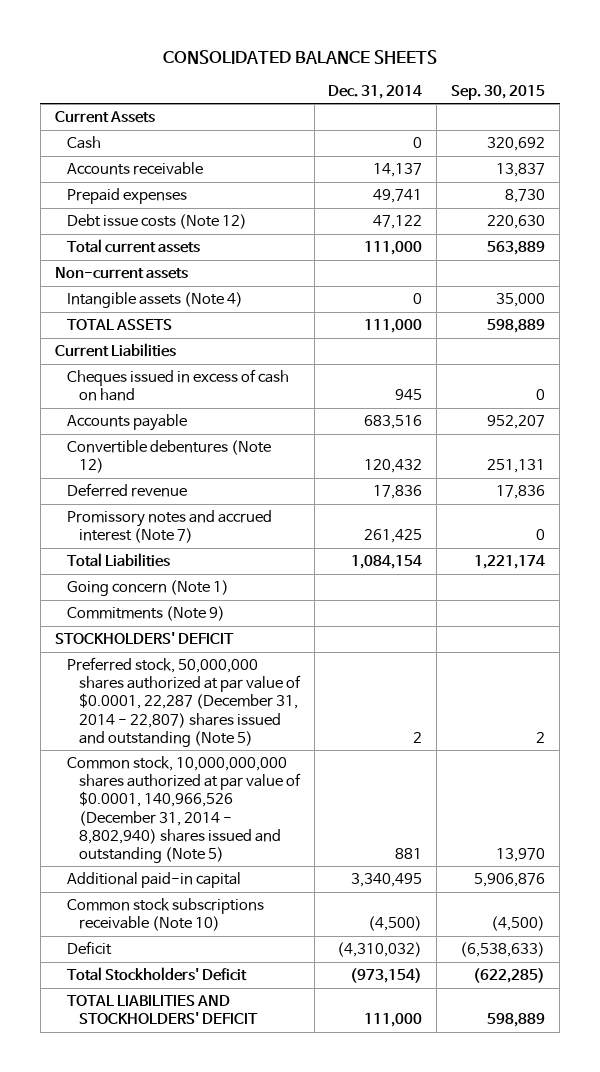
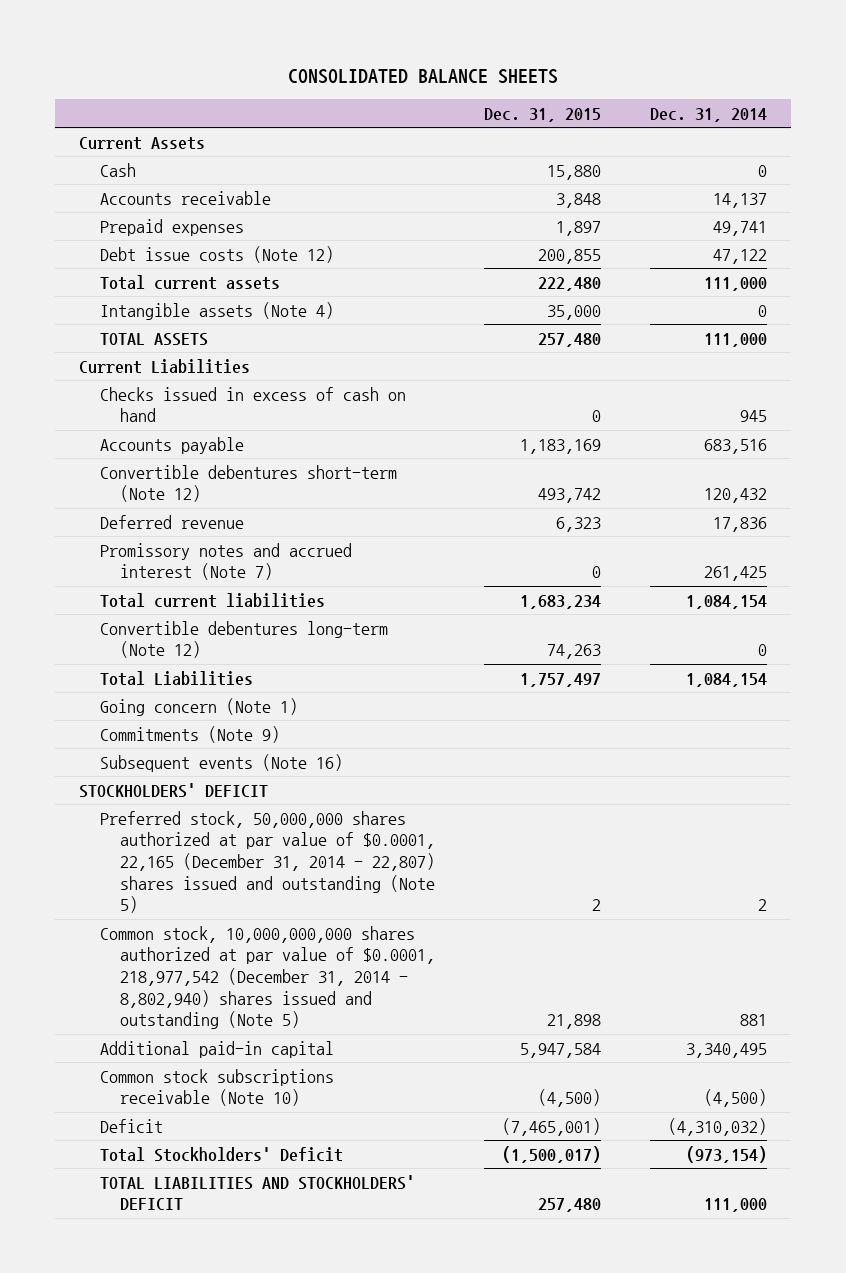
[451,84,546,100] Sep. 30, 2015 -> none
none -> [484,107,602,122] Dec. 31, 2015
[54,267,188,280] Non-current assets -> none
[66,369,289,402] Cheques issued in excess of cash on hand -> [99,386,406,423] Checks issued in excess of cash on hand
[66,440,271,474] Convertible debentures (Note 12) -> [99,464,397,503] Convertible debentures short-term (Note 12)
none -> [99,592,325,608] Total current liabilities
none -> [99,620,388,659] Convertible debentures long-term (Note 12)
none -> [99,753,343,772] Subsequent events (Note 16)
[66,657,301,747] Preferred stock, 50,000,000 shares authorized at par value of $0.0001, 22,287 (December 31, 2014 - 22,807) shares issued and outstanding (Note 5) -> [99,810,436,914] Preferred stock, 50,000,000 shares authorized at par value of $0.0001, 22,165 (December 31, 2014 - 22,807) shares issued and outstanding (Note 5)
[66,756,301,863] Common stock, 10,000,000,000 shares authorized at par value of $0.0001, 140,966,526 (December 31, 2014 - 8,802,940) shares issued and outstanding (Note 5) -> [99,925,436,1030] Common stock, 10,000,000,000 shares authorized at par value of $0.0001, 218,977,542 (December 31, 2014 - 8,802,940) shares issued and outstanding (Note 5)

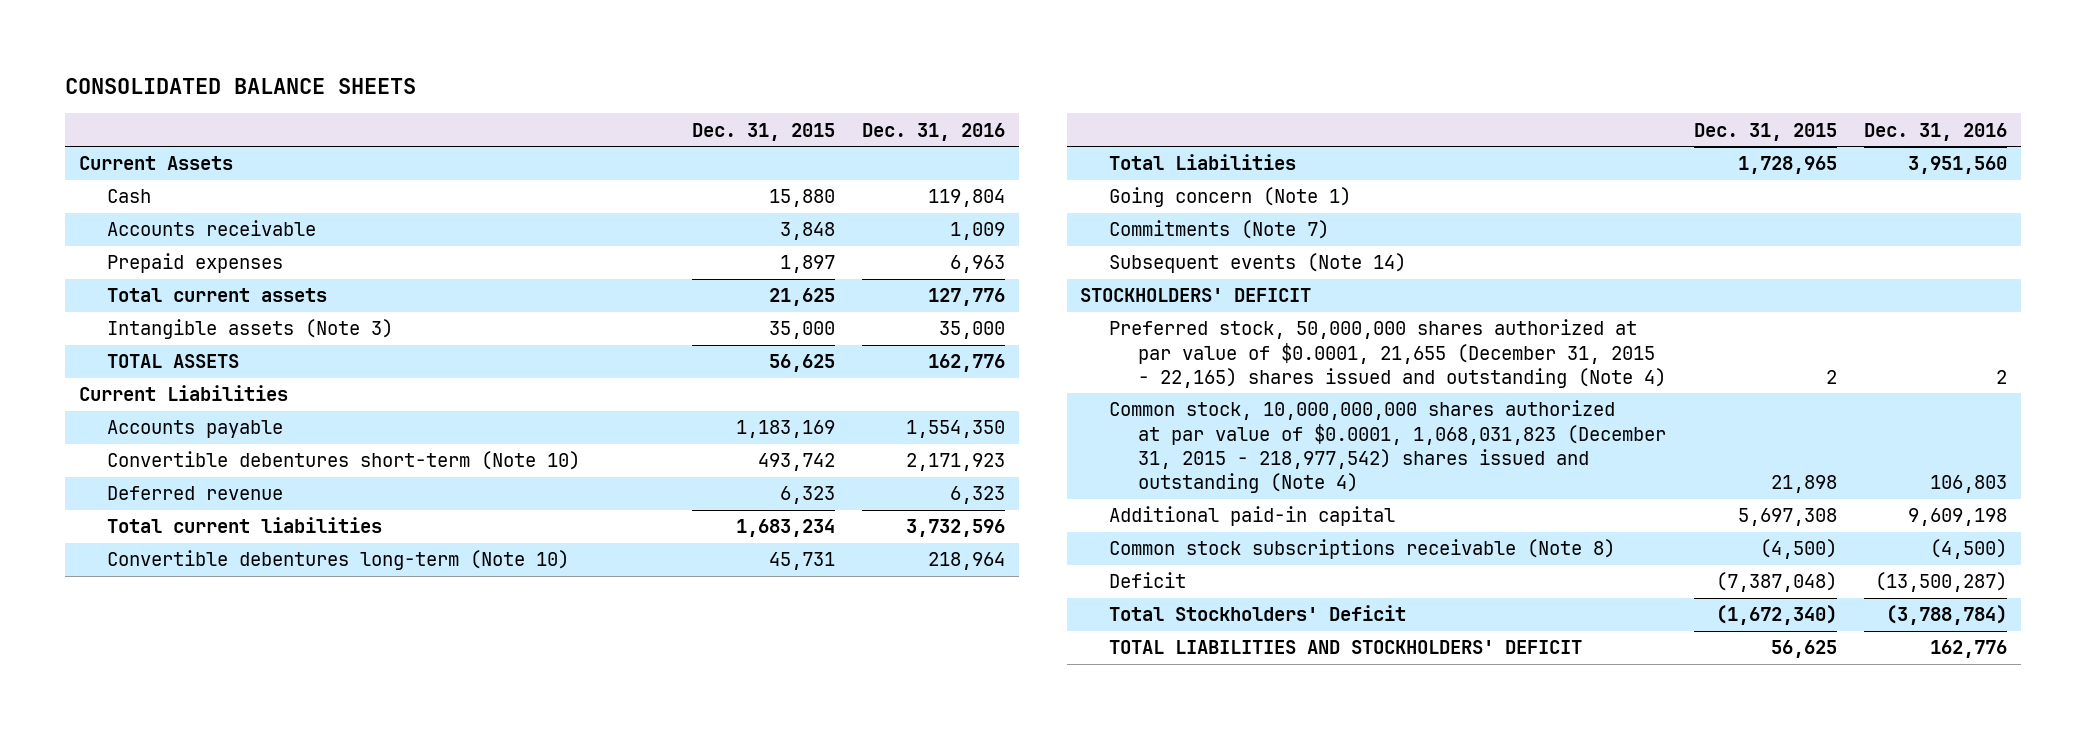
[650,107,768,122] Dec. 31, 2014 -> none
none -> [862,122,1006,141] Dec. 31, 2016
[99,245,334,263] Debt issue costs (Note 12) -> none
[538,276,602,291] 222,480 -> [768,288,835,307] 21,625
[99,301,334,320] Intangible assets (Note 4) -> [107,319,394,340] Intangible assets (Note 3)
[538,332,602,347] 257,480 -> [768,354,835,373] 56,625
[99,386,406,423] Checks issued in excess of cash on hand -> none
[99,464,397,503] Convertible debentures short-term (Note 12) -> [107,451,581,471] Convertible debentures short-term (Note 10)
[99,542,352,581] Promissory notes and accrued interest (Note 7) -> none
[99,620,388,659] Convertible debentures long-term (Note 12) -> [107,550,570,571] Convertible debentures long-term (Note 10)
[547,644,602,660] 74,263 -> [768,552,835,571] 45,731
[520,672,602,687] 1,757,497 -> [1737,156,1837,175] 1,728,965
[99,725,280,743] Commitments (Note 9) -> [1109,220,1330,240] Commitments (Note 7)
[99,753,343,772] Subsequent events (Note 16) -> [1109,253,1407,274] Subsequent events (Note 14)
[99,810,436,914] Preferred stock, 50,000,000 shares authorized at par value of $0.0001, 22,165 (December 31, 2014 - 22,807) shares issued and outstanding (Note 5) -> [1109,319,1667,388] Preferred stock, 50,000,000 shares authorized at par value of $0.0001, 21,655 (December 31, 2015 - 22,165) shares issued and outstanding (Note 4)
[99,925,436,1030] Common stock, 10,000,000,000 shares authorized at par value of $0.0001, 218,977,542 (December 31, 2014 - 8,802,940) shares issued and outstanding (Note 5) -> [1109,400,1667,494] Common stock, 10,000,000,000 shares authorized at par value of $0.0001, 1,068,031,823 (December 31, 2015 - 218,977,542) shares issued and outstanding (Note 4)
[520,1042,602,1058] 5,947,584 -> [1737,508,1837,527] 5,697,308
[99,1068,334,1107] Common stock subscriptions receivable (Note 10) -> [1109,539,1616,560] Common stock subscriptions receivable (Note 8)
[502,1117,602,1136] (7,465,001) -> [1715,572,1837,593] (7,387,048)
[502,1145,602,1163] (1,500,017) -> [1715,605,1837,626] (1,672,340)
[538,1198,602,1213] 257,480 -> [1770,640,1837,659] 56,625

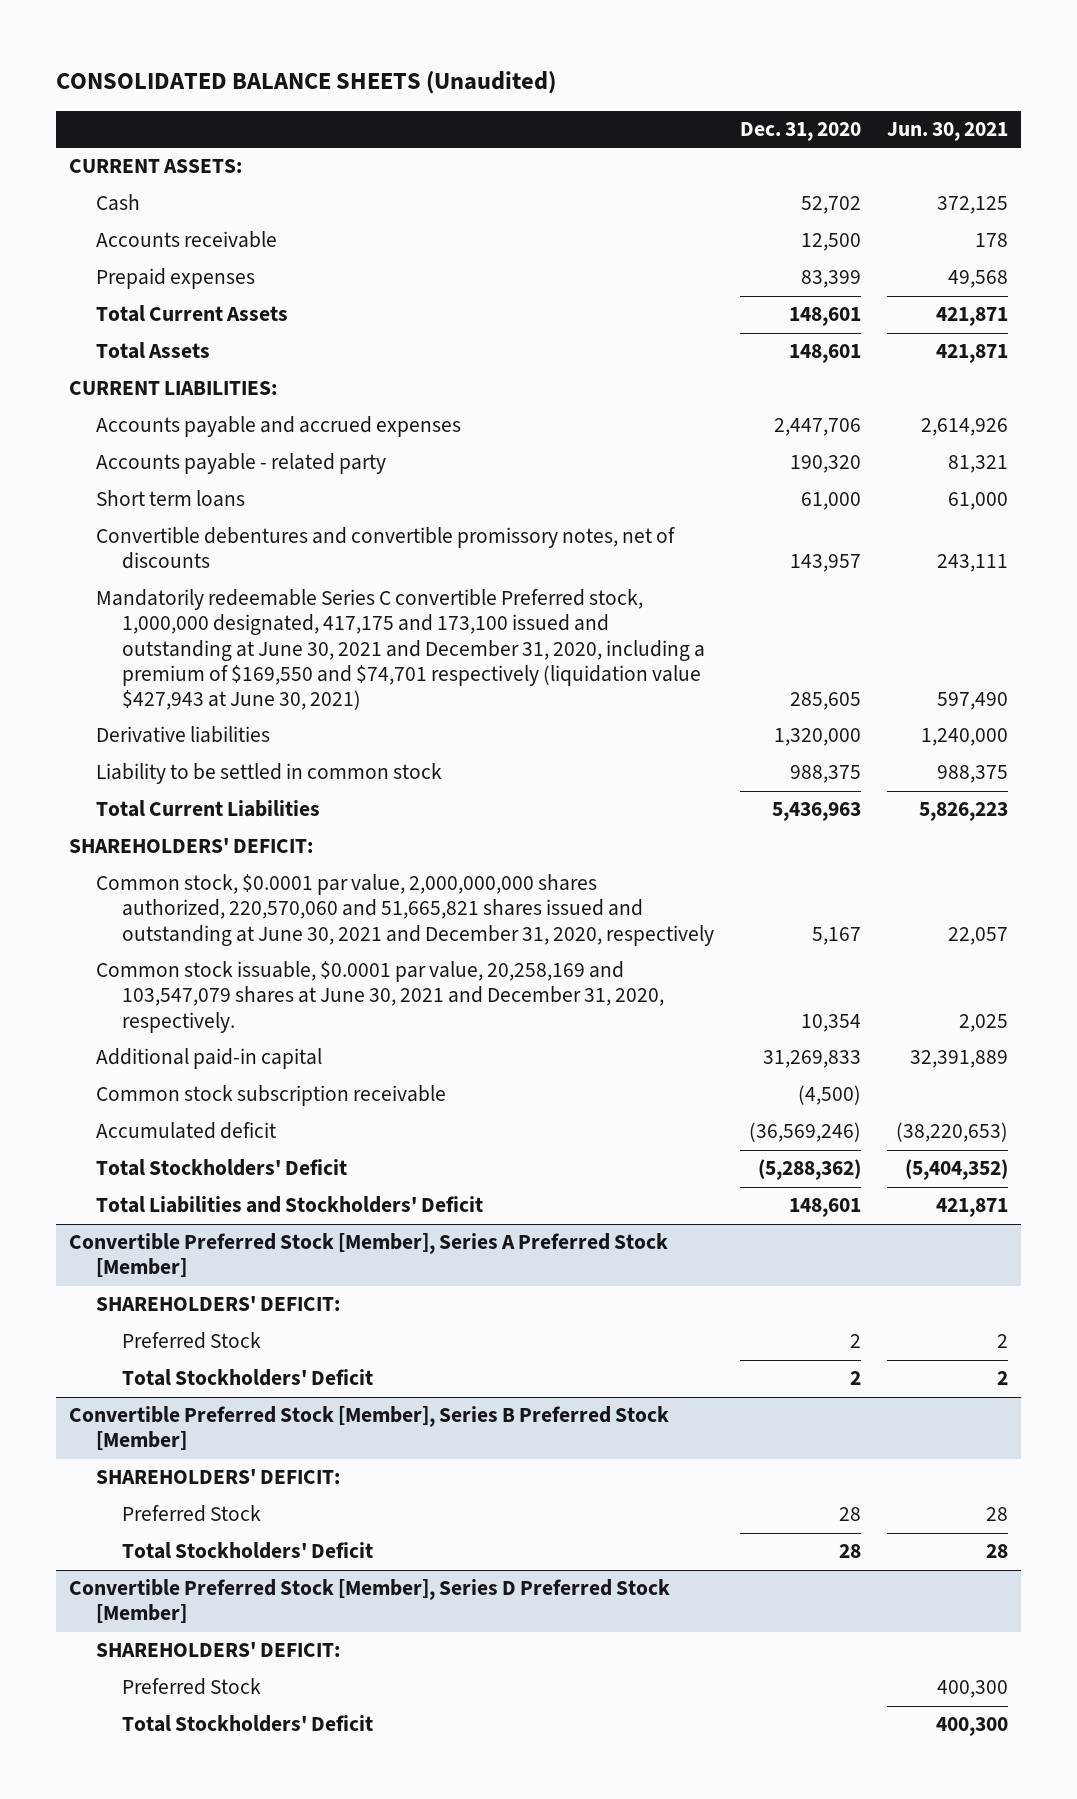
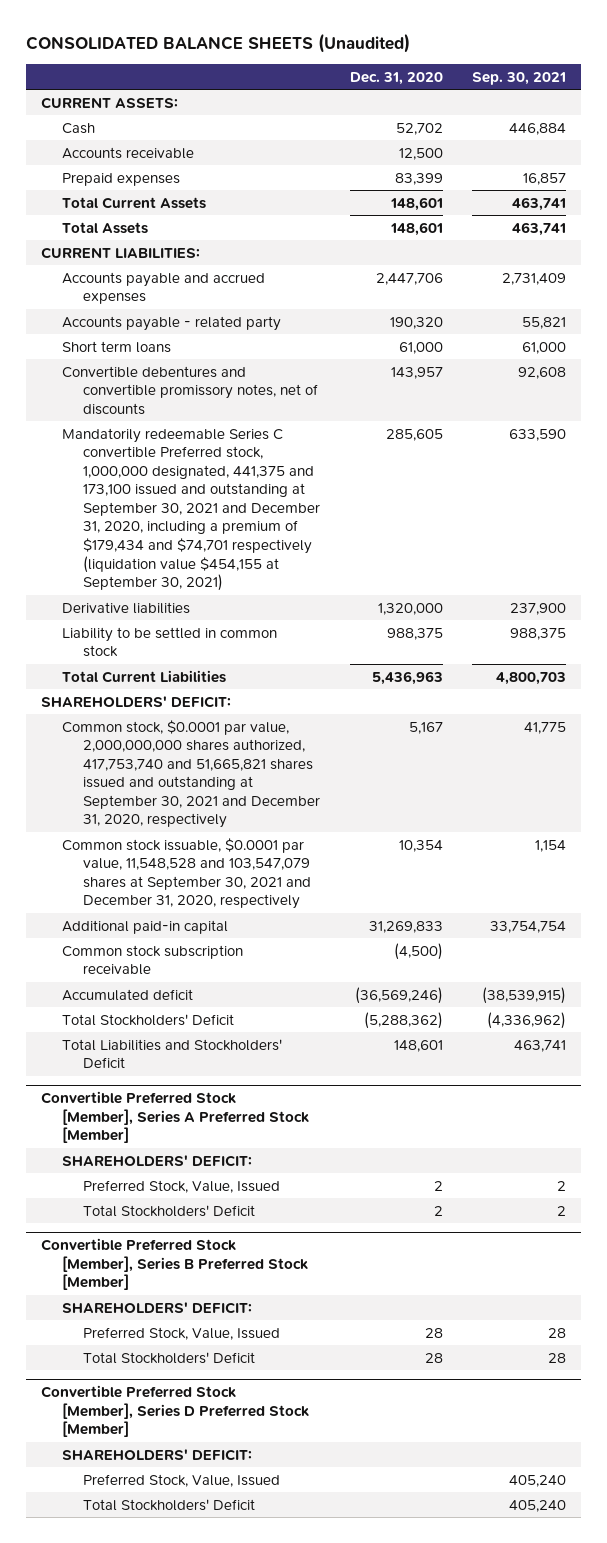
[887,122,1009,142] Jun. 30, 2021 -> none
none -> [472,71,567,85] Sep. 30, 2021
[95,589,706,710] Mandatorily redeemable Series C convertible Preferred stock, 1,000,000 designated, 417,175 and 173,100 issued and outstanding at June 30, 2021 and December 31, 2020, including a premium of $169,550 and $74,701 respectively (liquidation value $427,943 at June 30, 2021) -> [62,427,321,592] Mandatorily redeemable Series C convertible Preferred stock, 1,000,000 designated, 441,375 and 173,100 issued and outstanding at September 30, 2021 and December 31, 2020, including a premium of $179,434 and $74,701 respectively (liquidation value $454,155 at September 30, 2021)
[95,874,715,946] Common stock, $0.0001 par value, 2,000,000,000 shares authorized, 220,570,060 and 51,665,821 shares issued and outstanding at June 30, 2021 and December 31, 2020, respectively -> [62,719,321,829] Common stock, $0.0001 par value, 2,000,000,000 shares authorized, 417,753,740 and 51,665,821 shares issued and outstanding at September 30, 2021 and December 31, 2020, respectively
[95,961,665,1033] Common stock issuable, $0.0001 par value, 20,258,169 and 103,547,079 shares at June 30, 2021 and December 31, 2020, respectively. -> [62,837,312,910] Common stock issuable, $0.0001 par value, 11,548,528 and 103,547,079 shares at September 30, 2021 and December 31, 2020, respectively
[122,1332,262,1350] Preferred Stock -> [83,1179,281,1193] Preferred Stock, Value, Issued
[122,1505,262,1523] Preferred Stock -> [83,1326,281,1340] Preferred Stock, Value, Issued
[122,1678,262,1696] Preferred Stock -> [83,1473,281,1487] Preferred Stock, Value, Issued

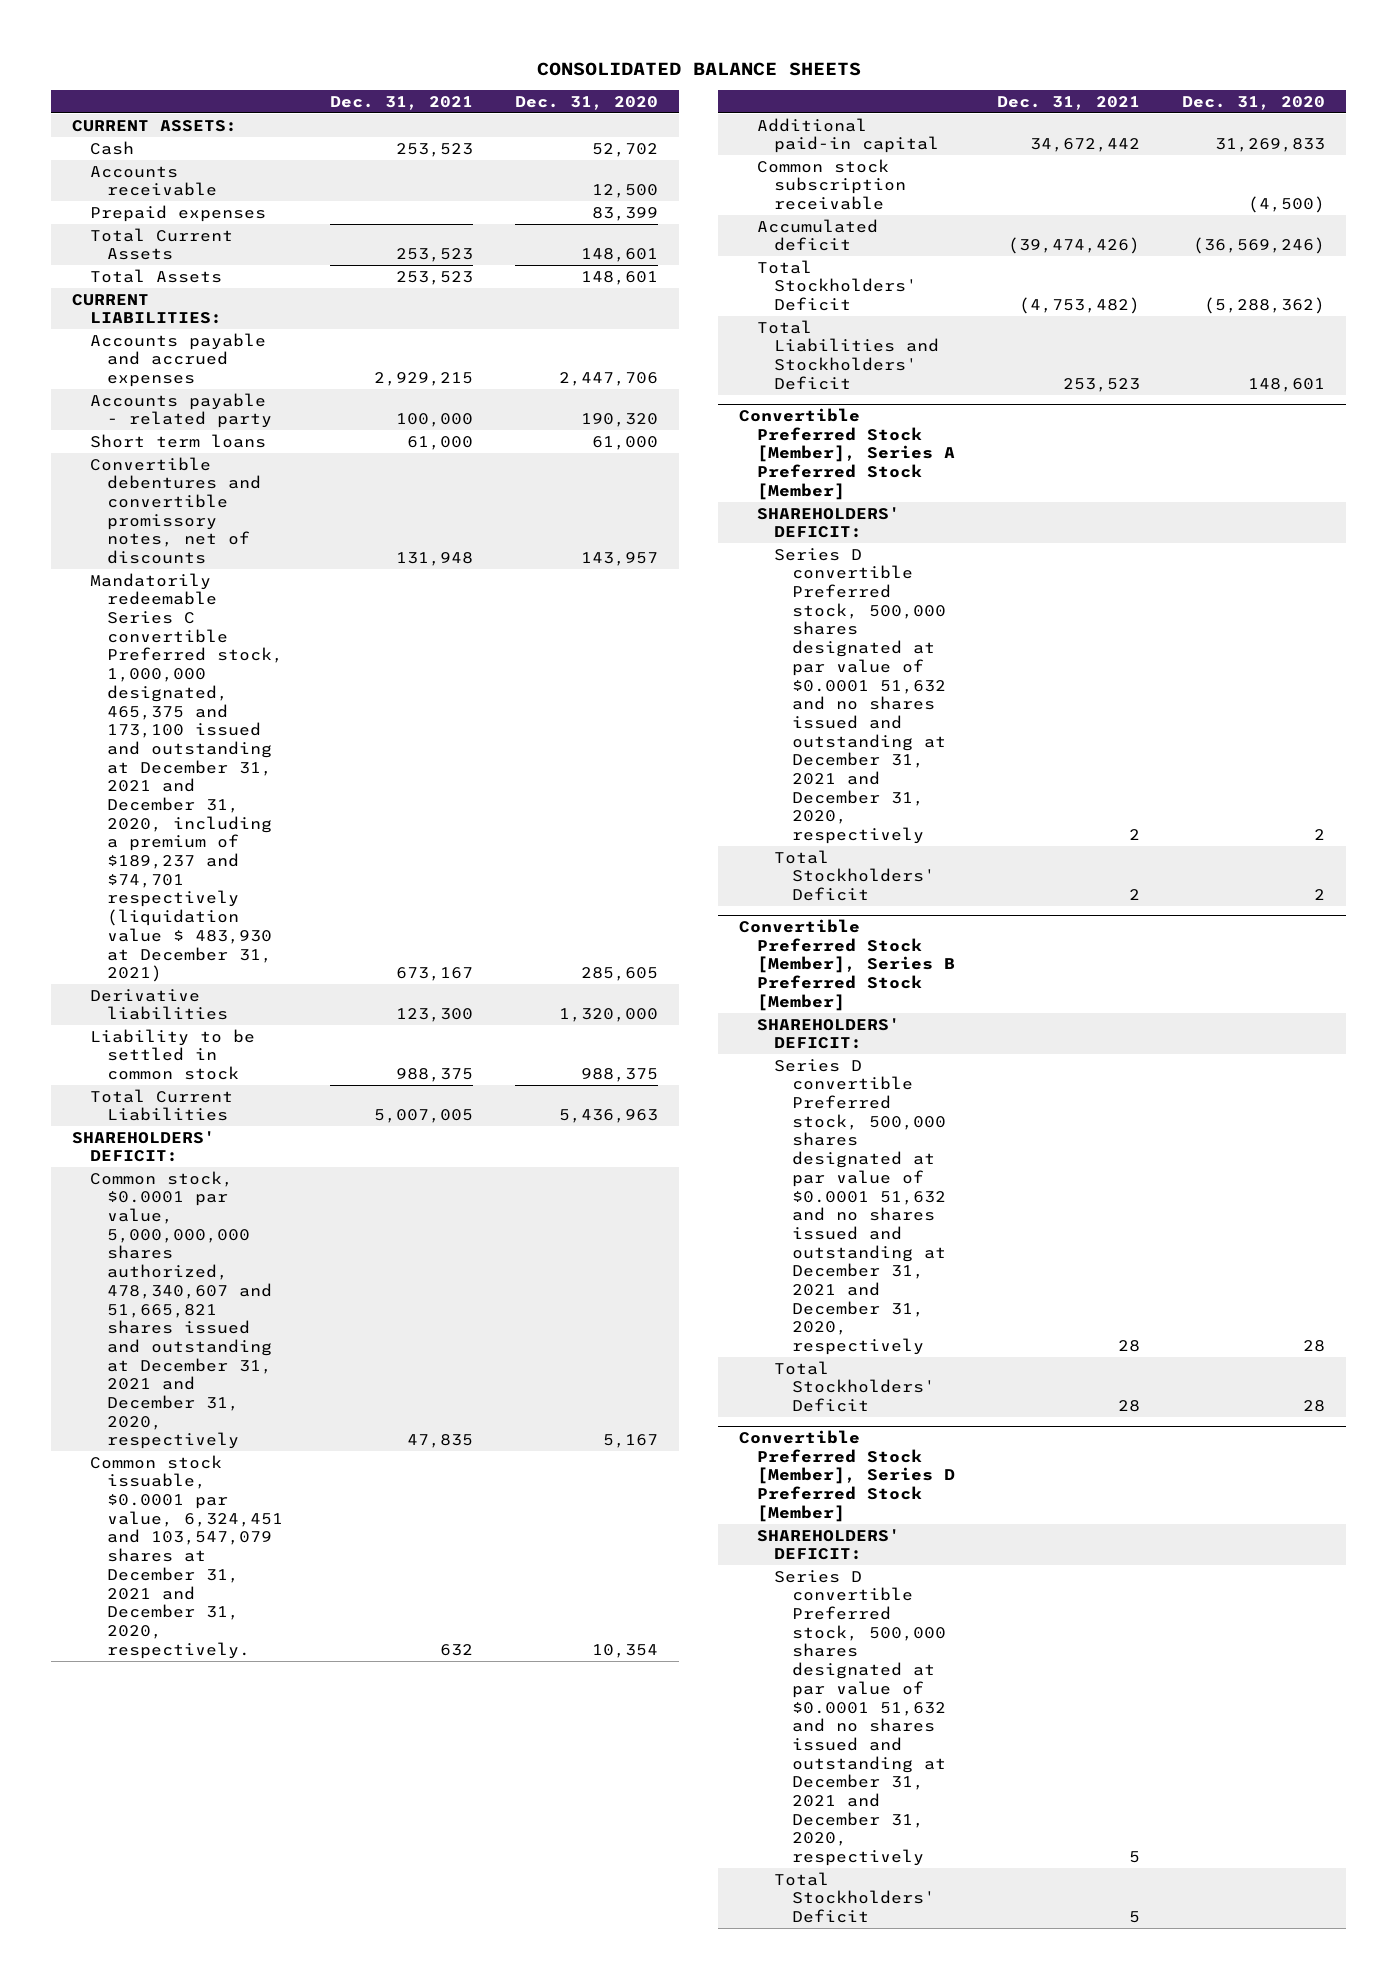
[26,33,411,54] CONSOLIDATED BALANCE SHEETS (Unaudited) -> [536,61,861,76] CONSOLIDATED BALANCE SHEETS
[472,71,567,85] Sep. 30, 2021 -> none
none -> [330,95,474,110] Dec. 31, 2021
[62,427,321,592] Mandatorily redeemable Series C convertible Preferred stock, 1,000,000 designated, 441,375 and 173,100 issued and outstanding at September 30, 2021 and December 31, 2020, including a premium of $179,434 and $74,701 respectively (liquidation value $454,155 at September 30, 2021) -> [89,572,284,983] Mandatorily redeemable Series C convertible Preferred stock, 1,000,000 designated, 465,375 and 173,100 issued and outstanding at December 31, 2021 and December 31, 2020, including a premium of $189,237 and $74,701 respectively (liquidation value $ 483,930 at December 31, 2021)
[62,719,321,829] Common stock, $0.0001 par value, 2,000,000,000 shares authorized, 417,753,740 and 51,665,821 shares issued and outstanding at September 30, 2021 and December 31, 2020, respectively -> [89,1170,273,1450] Common stock, $0.0001 par value, 5,000,000,000 shares authorized, 478,340,607 and 51,665,821 shares issued and outstanding at December 31, 2021 and December 31, 2020, respectively
[62,837,312,910] Common stock issuable, $0.0001 par value, 11,548,528 and 103,547,079 shares at September 30, 2021 and December 31, 2020, respectively -> [89,1454,284,1659] Common stock issuable, $0.0001 par value, 6,324,451 and 103,547,079 shares at December 31, 2021 and December 31, 2020, respectively.
[83,1179,281,1193] Preferred Stock, Value, Issued -> [774,547,946,845] Series D convertible Preferred stock, 500,000 shares designated at par value of $0.0001 51,632 and no shares issued and outstanding at December 31, 2021 and December 31, 2020, respectively
[83,1326,281,1340] Preferred Stock, Value, Issued -> [774,1058,946,1356] Series D convertible Preferred stock, 500,000 shares designated at par value of $0.0001 51,632 and no shares issued and outstanding at December 31, 2021 and December 31, 2020, respectively
[83,1473,281,1487] Preferred Stock, Value, Issued -> [774,1569,946,1867] Series D convertible Preferred stock, 500,000 shares designated at par value of $0.0001 51,632 and no shares issued and outstanding at December 31, 2021 and December 31, 2020, respectively

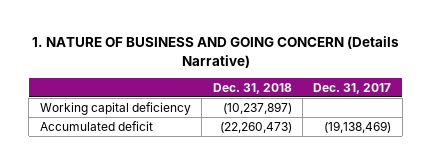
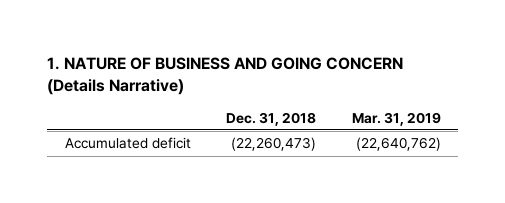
[313,82,392,94] Dec. 31, 2017 -> none
none -> [351,111,441,126] Mar. 31, 2019
[39,101,191,115] Working capital deficiency -> none

